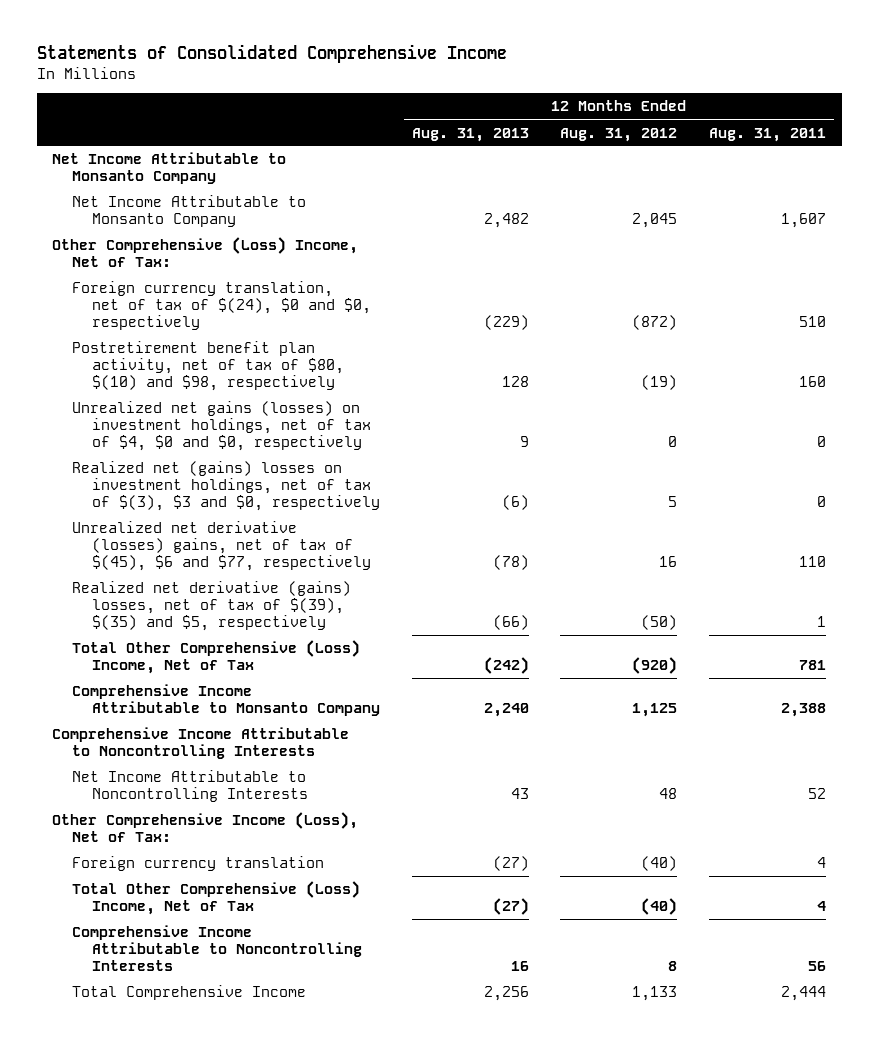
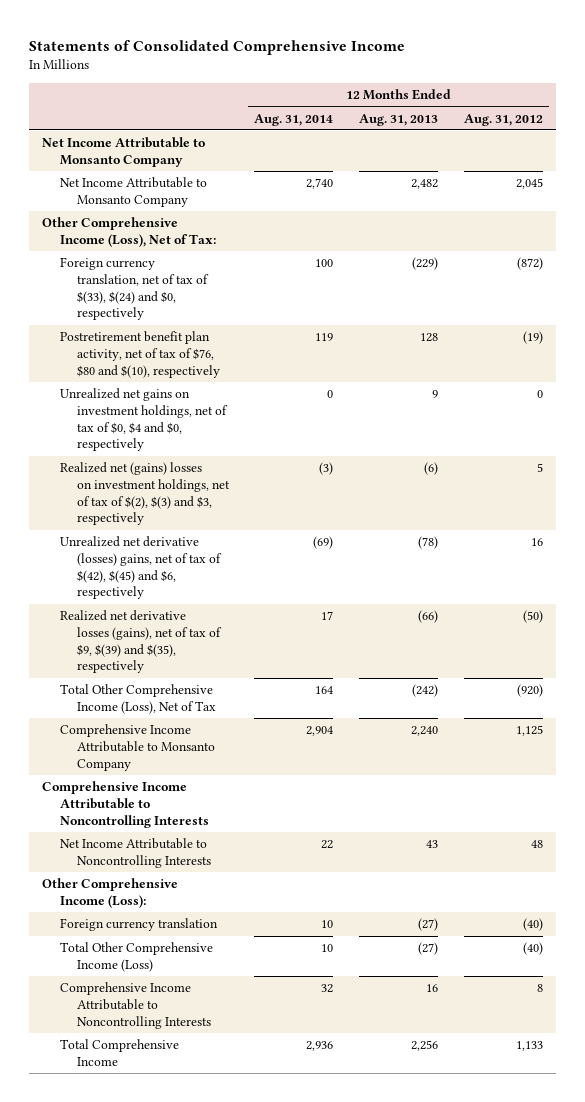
[709,127,827,142] Aug. 31, 2011 -> none
none -> [254,113,334,126] Aug. 31, 2014
[52,237,359,268] Other Comprehensive (Loss) Income, Net of Tax: -> none
[52,812,359,843] Other Comprehensive Income (Loss), Net of Tax: -> [42,217,216,247] Other Comprehensive Income (Loss), Net of Tax:
[72,281,371,331] Foreign currency translation, net of tax of $(24), $0 and $0, respectively -> [59,257,209,321] Foreign currency translation, net of tax of $(33), $(24) and $0, respectively
[72,341,344,392] Postretirement benefit plan activity, net of tax of $80, $(10) and $98, respectively -> [59,331,220,378] Postretirement benefit plan activity, net of tax of $76, $80 and $(10), respectively
[72,401,371,452] Unrealized net gains (losses) on investment holdings, net of tax of $4, $0 and $0, respectively -> [59,388,228,452] Unrealized net gains on investment holdings, net of tax of $0, $4 and $0, respectively
[72,461,380,512] Realized net (gains) losses on investment holdings, net of tax of $(3), $3 and $0, respectively -> [59,462,230,526] Realized net (gains) losses on investment holdings, net of tax of $(2), $(3) and $3, respectively
[72,521,371,572] Unrealized net derivative (losses) gains, net of tax of $(45), $6 and $77, respectively -> [59,536,222,600] Unrealized net derivative (losses) gains, net of tax of $(42), $(45) and $6, respectively
[72,581,352,632] Realized net derivative (gains) losses, net of tax of $(39), $(35) and $5, respectively -> [59,610,222,674] Realized net derivative losses (gains), net of tax of $9, $(39) and $(35), respectively
[72,640,361,675] Total Other Comprehensive (Loss) Income, Net of Tax -> [59,684,216,714] Total Other Comprehensive Income (Loss), Net of Tax
none -> [42,878,179,908] Other Comprehensive Income (Loss):
[72,881,361,916] Total Other Comprehensive (Loss) Income, Net of Tax -> [59,942,213,972] Total Other Comprehensive Income (Loss)

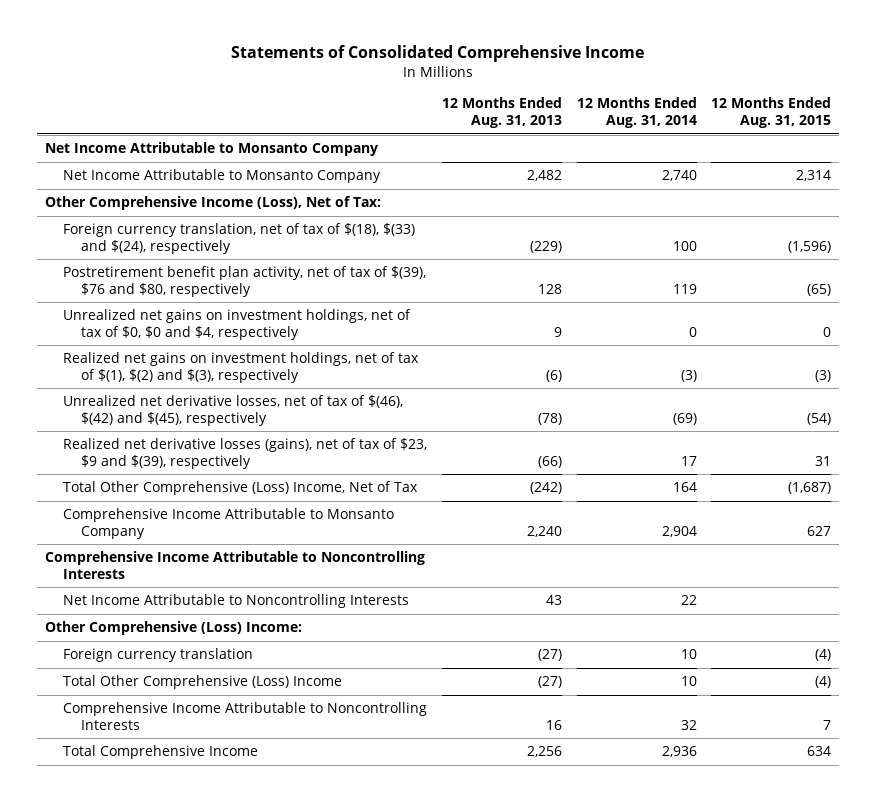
[463,113,543,126] Aug. 31, 2012 -> none
none -> [711,97,832,129] 12 Months Ended Aug. 31, 2015
[59,257,209,321] Foreign currency translation, net of tax of $(33), $(24) and $0, respectively -> [62,223,415,254] Foreign currency translation, net of tax of $(18), $(33) and $(24), respectively
[59,331,220,378] Postretirement benefit plan activity, net of tax of $76, $80 and $(10), respectively -> [62,266,426,297] Postretirement benefit plan activity, net of tax of $(39), $76 and $80, respectively
[59,388,228,452] Unrealized net gains on investment holdings, net of tax of $0, $4 and $0, respectively -> [62,309,411,340] Unrealized net gains on investment holdings, net of tax of $0, $0 and $4, respectively
[59,462,230,526] Realized net (gains) losses on investment holdings, net of tax of $(2), $(3) and $3, respectively -> [62,352,419,383] Realized net gains on investment holdings, net of tax of $(1), $(2) and $(3), respectively
[59,536,222,600] Unrealized net derivative (losses) gains, net of tax of $(42), $(45) and $6, respectively -> [62,395,403,426] Unrealized net derivative losses, net of tax of $(46), $(42) and $(45), respectively
[59,610,222,674] Realized net derivative losses (gains), net of tax of $9, $(39) and $(35), respectively -> [62,438,427,469] Realized net derivative losses (gains), net of tax of $23, $9 and $(39), respectively
[59,684,216,714] Total Other Comprehensive Income (Loss), Net of Tax -> [62,481,418,496] Total Other Comprehensive (Loss) Income, Net of Tax
[42,878,179,908] Other Comprehensive Income (Loss): -> [44,621,302,636] Other Comprehensive (Loss) Income:
[59,942,213,972] Total Other Comprehensive Income (Loss) -> [62,675,342,690] Total Other Comprehensive (Loss) Income

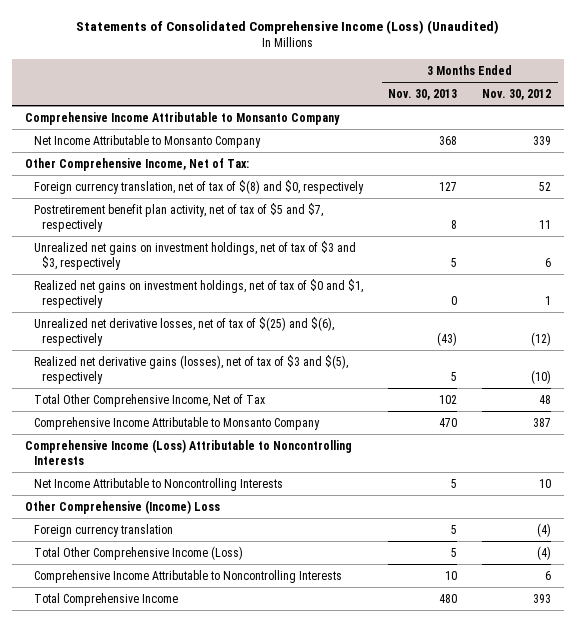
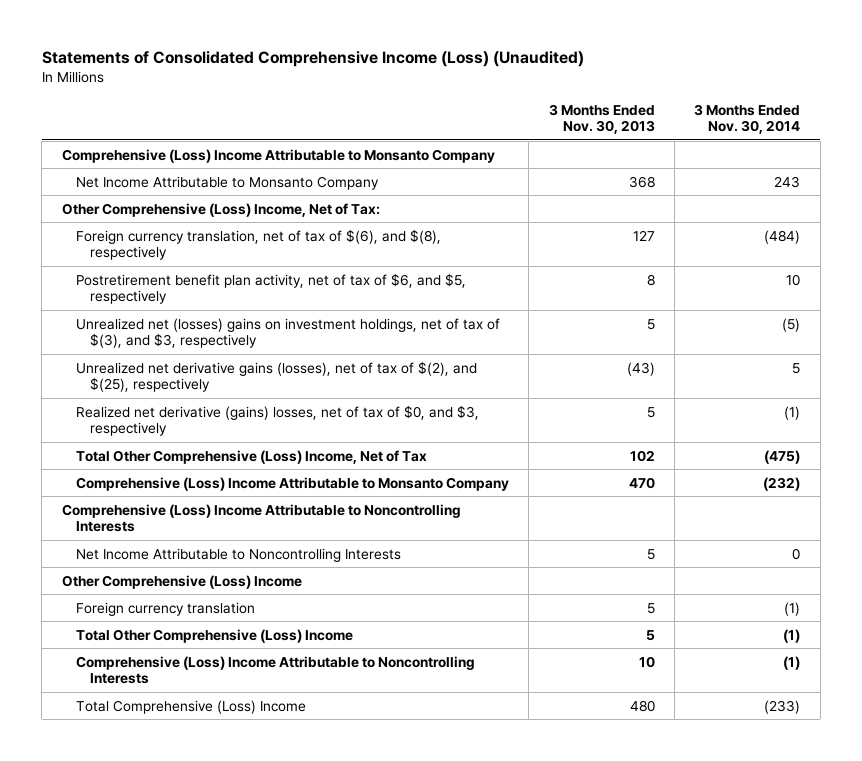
[482,88,552,100] Nov. 30, 2012 -> none
none -> [694,103,801,135] 3 Months Ended Nov. 30, 2014
[24,111,340,125] Comprehensive Income Attributable to Monsanto Company -> [61,148,495,163] Comprehensive (Loss) Income Attributable to Monsanto Company
[33,278,363,308] Realized net gains on investment holdings, net of tax of $0 and $1, respectively -> none
[24,157,249,171] Other Comprehensive Income, Net of Tax: -> [61,202,380,217] Other Comprehensive (Loss) Income, Net of Tax:
[33,179,364,194] Foreign currency translation, net of tax of $(8) and $0, respectively -> [75,228,441,261] Foreign currency translation, net of tax of $(6), and $(8), respectively
[33,202,323,232] Postretirement benefit plan activity, net of tax of $5 and $7, respectively -> [75,272,466,305] Postretirement benefit plan activity, net of tax of $6, and $5, respectively
[33,240,356,270] Unrealized net gains on investment holdings, net of tax of $3 and $3, respectively -> [75,317,500,349] Unrealized net (losses) gains on investment holdings, net of tax of $(3), and $3, respectively
[33,316,334,346] Unrealized net derivative losses, net of tax of $(25) and $(6), respectively -> [75,360,477,393] Unrealized net derivative gains (losses), net of tax of $(2), and $(25), respectively
[33,354,348,384] Realized net derivative gains (losses), net of tax of $3 and $(5), respectively -> [75,404,479,437] Realized net derivative (gains) losses, net of tax of $0, and $3, respectively
[33,393,265,407] Total Other Comprehensive Income, Net of Tax -> [75,449,427,464] Total Other Comprehensive (Loss) Income, Net of Tax
[33,416,320,430] Comprehensive Income Attributable to Monsanto Company -> [75,476,509,491] Comprehensive (Loss) Income Attributable to Monsanto Company
[24,438,352,465] Comprehensive Income (Loss) Attributable to Noncontrolling Interests -> [61,503,461,533] Comprehensive (Loss) Income Attributable to Noncontrolling Interests
[24,499,220,514] Other Comprehensive (Income) Loss -> [61,574,302,589] Other Comprehensive (Loss) Income
[33,545,243,560] Total Other Comprehensive Income (Loss) -> [75,628,353,643] Total Other Comprehensive (Loss) Income
[33,569,342,583] Comprehensive Income Attributable to Noncontrolling Interests -> [75,655,475,685] Comprehensive (Loss) Income Attributable to Noncontrolling Interests
[33,592,178,606] Total Comprehensive Income -> [75,699,306,714] Total Comprehensive (Loss) Income

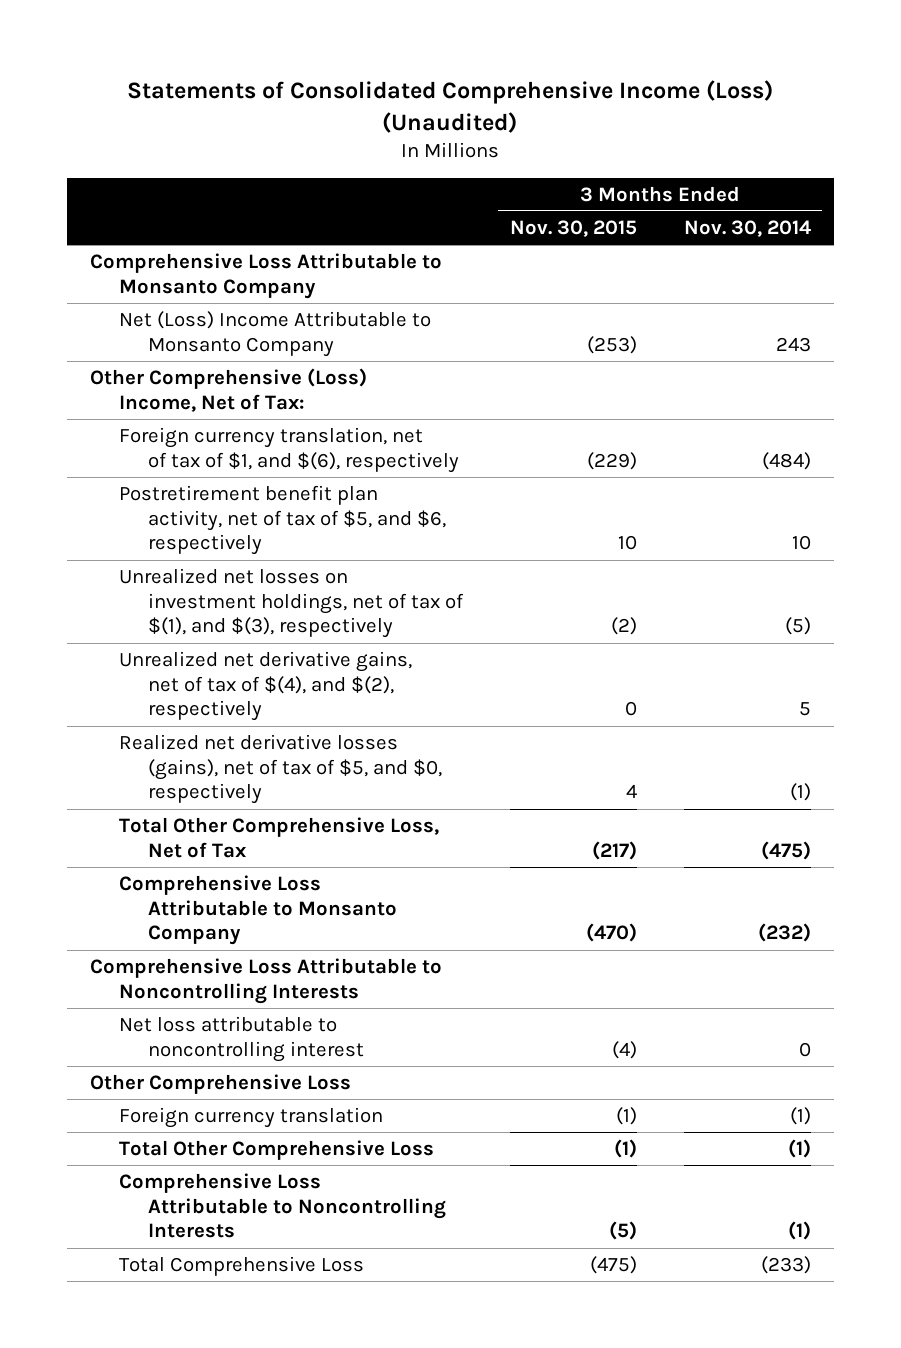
[548,103,655,135] 3 Months Ended Nov. 30, 2013 -> none
none -> [509,220,637,238] Nov. 30, 2015
[61,148,495,163] Comprehensive (Loss) Income Attributable to Monsanto Company -> [90,253,443,299] Comprehensive Loss Attributable to Monsanto Company
[75,175,379,190] Net Income Attributable to Monsanto Company -> [119,311,432,357] Net (Loss) Income Attributable to Monsanto Company
[75,228,441,261] Foreign currency translation, net of tax of $(6), and $(8), respectively -> [119,427,460,473] Foreign currency translation, net of tax of $1, and $(6), respectively
[75,272,466,305] Postretirement benefit plan activity, net of tax of $6, and $5, respectively -> [119,485,447,556] Postretirement benefit plan activity, net of tax of $5, and $6, respectively
[75,317,500,349] Unrealized net (losses) gains on investment holdings, net of tax of $(3), and $3, respectively -> [119,568,465,639] Unrealized net losses on investment holdings, net of tax of $(1), and $(3), respectively
[75,360,477,393] Unrealized net derivative gains (losses), net of tax of $(2), and $(25), respectively -> [119,651,413,722] Unrealized net derivative gains, net of tax of $(4), and $(2), respectively
[75,404,479,437] Realized net derivative (gains) losses, net of tax of $0, and $3, respectively -> [119,734,443,805] Realized net derivative losses (gains), net of tax of $5, and $0, respectively
[75,449,427,464] Total Other Comprehensive (Loss) Income, Net of Tax -> [119,817,440,858] Total Other Comprehensive Loss, Net of Tax
[75,476,509,491] Comprehensive (Loss) Income Attributable to Monsanto Company -> [119,875,398,946] Comprehensive Loss Attributable to Monsanto Company
[61,503,461,533] Comprehensive (Loss) Income Attributable to Noncontrolling Interests -> [90,958,443,1004] Comprehensive Loss Attributable to Noncontrolling Interests
[75,547,401,562] Net Income Attributable to Noncontrolling Interests -> [119,1016,365,1062] Net loss attributable to noncontrolling interest
[61,574,302,589] Other Comprehensive (Loss) Income -> [90,1074,352,1095] Other Comprehensive Loss
[75,628,353,643] Total Other Comprehensive (Loss) Income -> [119,1140,435,1161] Total Other Comprehensive Loss
[75,655,475,685] Comprehensive (Loss) Income Attributable to Noncontrolling Interests -> [119,1173,447,1239] Comprehensive Loss Attributable to Noncontrolling Interests
[75,699,306,714] Total Comprehensive (Loss) Income -> [119,1256,365,1277] Total Comprehensive Loss

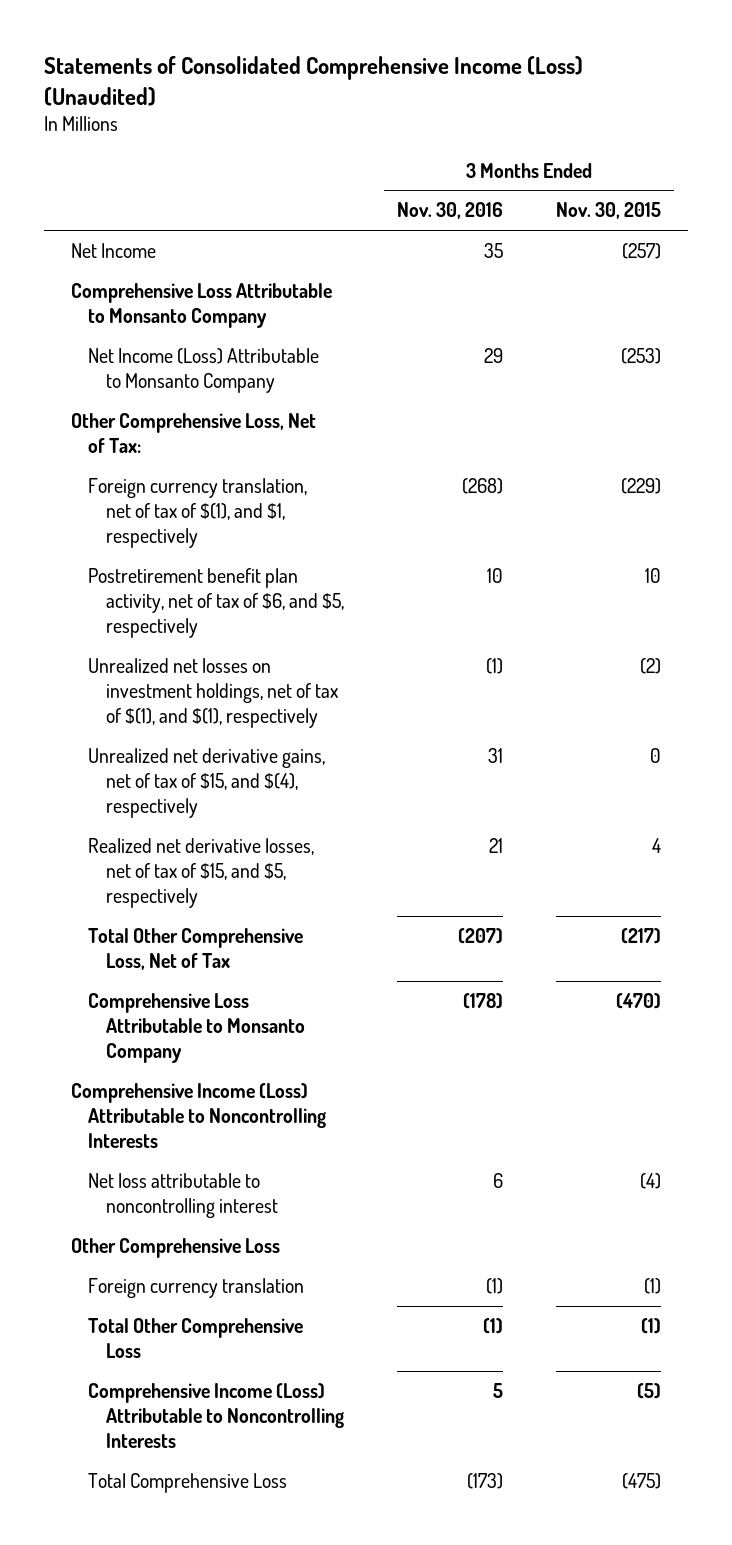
[683,220,811,238] Nov. 30, 2014 -> none
none -> [396,202,503,220] Nov. 30, 2016
none -> [70,242,156,258] Net Income
[119,311,432,357] Net (Loss) Income Attributable to Monsanto Company -> [88,347,320,393] Net Income (Loss) Attributable to Monsanto Company
[90,368,368,412] Other Comprehensive (Loss) Income, Net of Tax: -> [70,412,316,453] Other Comprehensive Loss, Net of Tax:
[119,427,460,473] Foreign currency translation, net of tax of $1, and $(6), respectively -> [88,477,308,548] Foreign currency translation, net of tax of $(1), and $1, respectively
[119,485,447,556] Postretirement benefit plan activity, net of tax of $5, and $6, respectively -> [88,567,344,638] Postretirement benefit plan activity, net of tax of $6, and $5, respectively
[119,568,465,639] Unrealized net losses on investment holdings, net of tax of $(1), and $(3), respectively -> [88,657,338,728] Unrealized net losses on investment holdings, net of tax of $(1), and $(1), respectively
[119,651,413,722] Unrealized net derivative gains, net of tax of $(4), and $(2), respectively -> [88,747,326,818] Unrealized net derivative gains, net of tax of $15, and $(4), respectively
[119,734,443,805] Realized net derivative losses (gains), net of tax of $5, and $0, respectively -> [88,837,315,908] Realized net derivative losses, net of tax of $15, and $5, respectively
[90,958,443,1004] Comprehensive Loss Attributable to Noncontrolling Interests -> [70,1082,327,1148] Comprehensive Income (Loss) Attributable to Noncontrolling Interests
[119,1173,447,1239] Comprehensive Loss Attributable to Noncontrolling Interests -> [88,1382,344,1448] Comprehensive Income (Loss) Attributable to Noncontrolling Interests

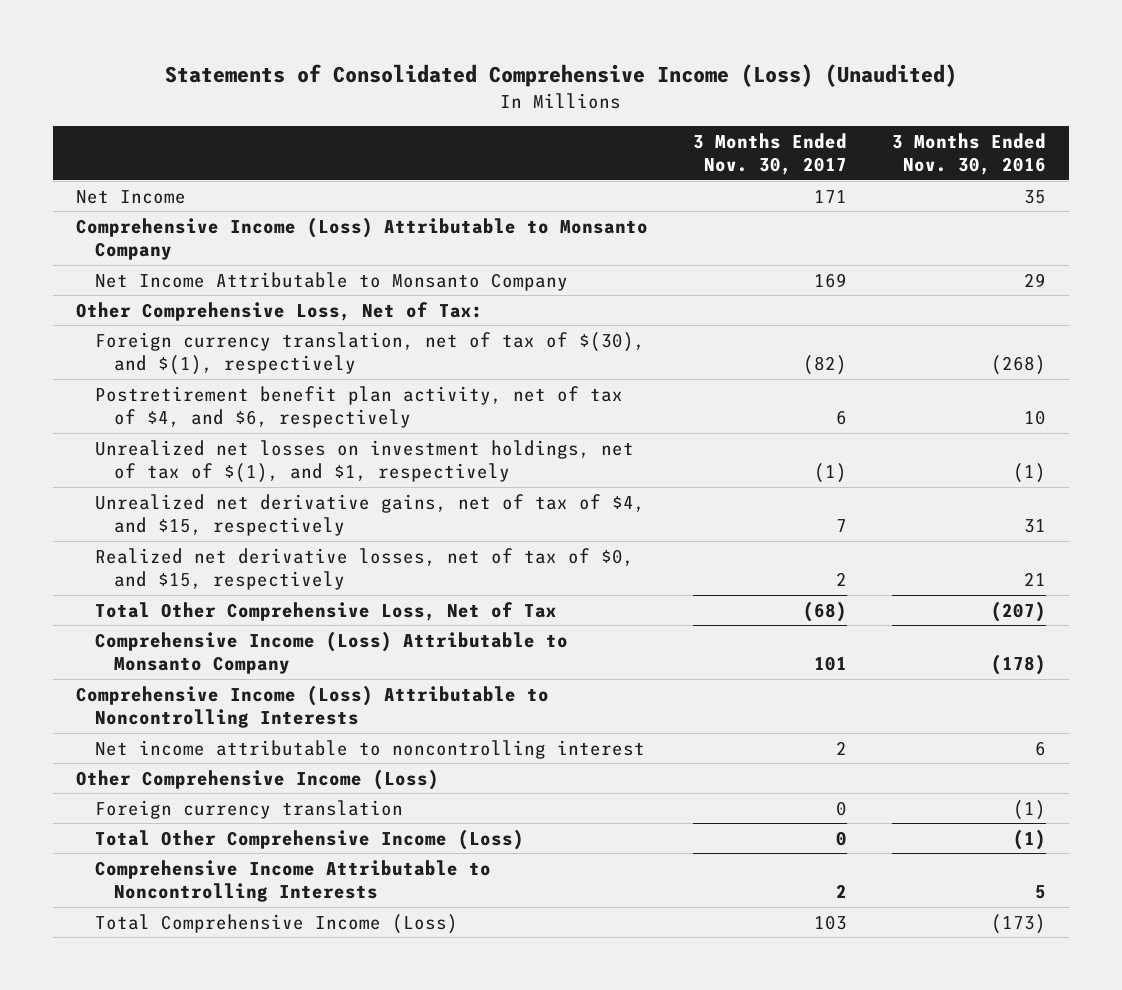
[555,202,661,220] Nov. 30, 2015 -> none
none -> [693,132,848,176] 3 Months Ended Nov. 30, 2017
[70,282,332,328] Comprehensive Loss Attributable to Monsanto Company -> [75,216,648,260] Comprehensive Income (Loss) Attributable to Monsanto Company
[88,347,320,393] Net Income (Loss) Attributable to Monsanto Company -> [95,271,569,291] Net Income Attributable to Monsanto Company
[88,477,308,548] Foreign currency translation, net of tax of $(1), and $1, respectively -> [95,331,646,375] Foreign currency translation, net of tax of $(30), and $(1), respectively
[88,567,344,638] Postretirement benefit plan activity, net of tax of $6, and $5, respectively -> [95,385,624,428] Postretirement benefit plan activity, net of tax of $4, and $6, respectively
[88,657,338,728] Unrealized net losses on investment holdings, net of tax of $(1), and $(1), respectively -> [95,439,635,483] Unrealized net losses on investment holdings, net of tax of $(1), and $1, respectively
[88,747,326,818] Unrealized net derivative gains, net of tax of $15, and $(4), respectively -> [95,493,646,536] Unrealized net derivative gains, net of tax of $4, and $15, respectively
[88,837,315,908] Realized net derivative losses, net of tax of $15, and $5, respectively -> [95,547,635,590] Realized net derivative losses, net of tax of $0, and $15, respectively
[88,992,305,1063] Comprehensive Loss Attributable to Monsanto Company -> [95,630,569,674] Comprehensive Income (Loss) Attributable to Monsanto Company
[88,1172,278,1218] Net loss attributable to noncontrolling interest -> [95,739,646,759] Net income attributable to noncontrolling interest
[70,1237,280,1258] Other Comprehensive Loss -> [75,768,439,790] Other Comprehensive Income (Loss)
[88,1317,304,1358] Total Other Comprehensive Loss -> [95,828,525,850] Total Other Comprehensive Income (Loss)
[88,1382,344,1448] Comprehensive Income (Loss) Attributable to Noncontrolling Interests -> [95,859,492,902] Comprehensive Income Attributable to Noncontrolling Interests
[88,1472,288,1493] Total Comprehensive Loss -> [95,913,459,934] Total Comprehensive Income (Loss)

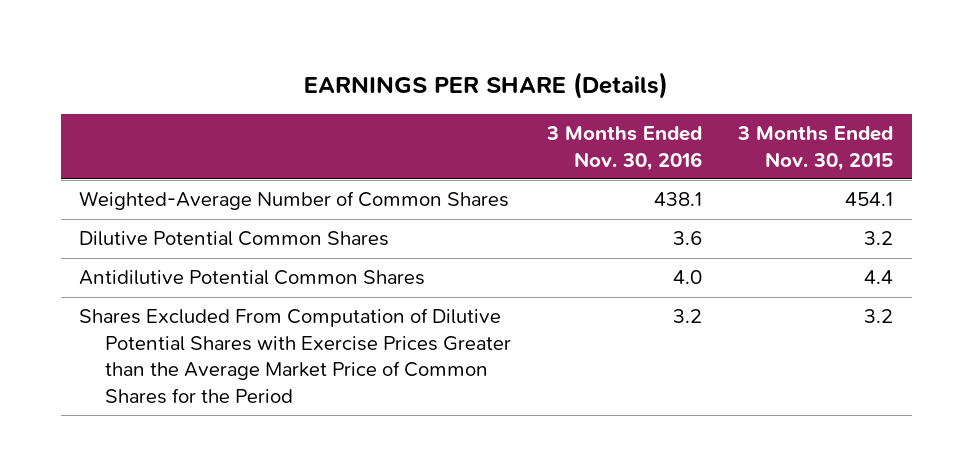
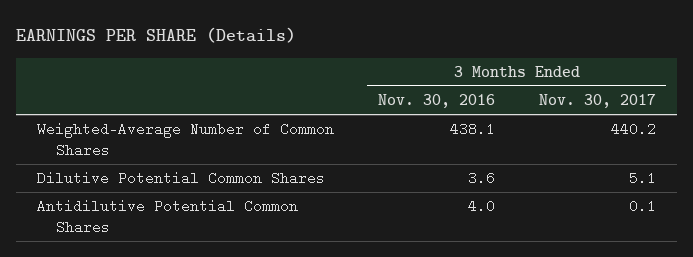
[737,126,894,171] 3 Months Ended Nov. 30, 2015 -> none
none -> [538,94,656,109] Nov. 30, 2017
[78,308,511,404] Shares Excluded From Computation of Dilutive Potential Shares with Exercise Prices Greater than the Average Market Price of Common Shares for the Period -> none

